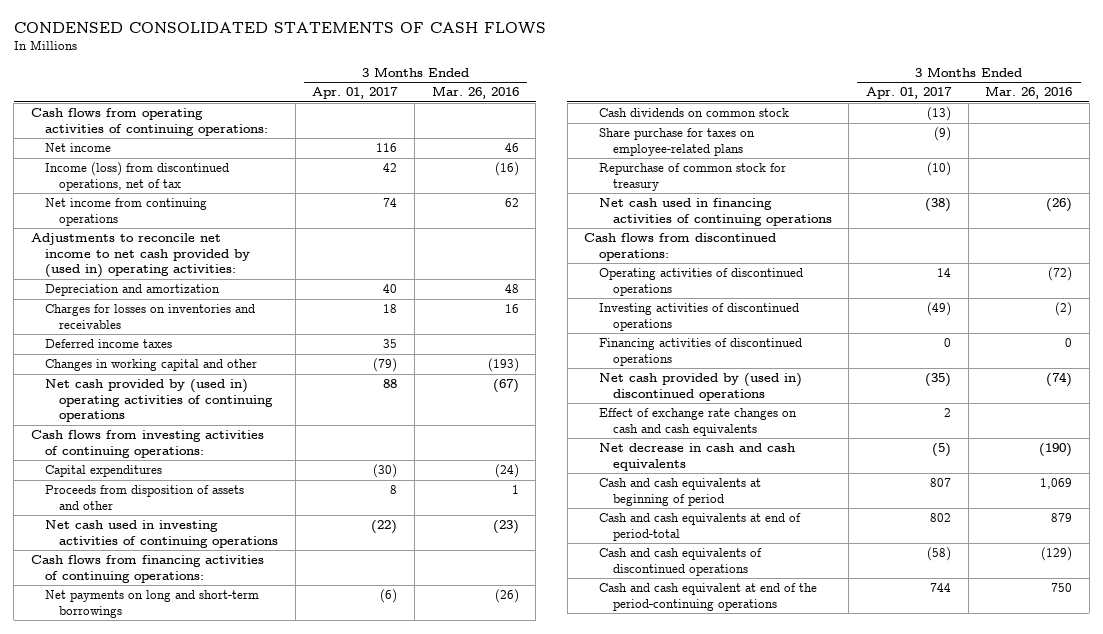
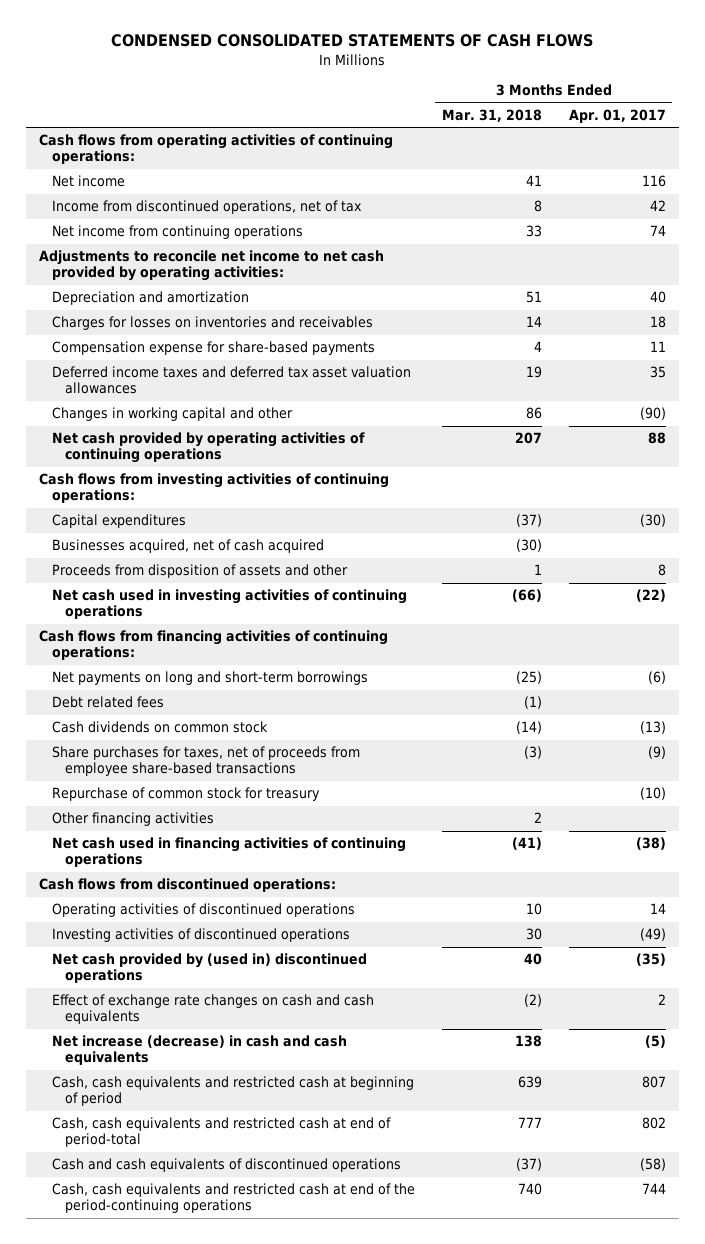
[431,86,519,100] Mar. 26, 2016 -> none
none -> [441,108,542,122] Mar. 31, 2018
[45,162,230,191] Income (loss) from discontinued operations, net of tax -> [52,200,363,215] Income from discontinued operations, net of tax
[30,233,251,279] Adjustments to reconcile net income to net cash provided by (used in) operating activities: -> [39,250,385,282] Adjustments to reconcile net income to net cash provided by operating activities:
[45,339,173,349] Deferred income taxes -> none
none -> [52,341,376,356] Compensation expense for share-based payments
none -> [52,366,412,395] Deferred income taxes and deferred tax asset valuation allowances
[373,358,398,373] (79) -> [639,407,666,421] (90)
[45,379,274,423] Net cash provided by (used in) operating activities of continuing operations -> [52,432,366,464] Net cash provided by operating activities of continuing operations
none -> [52,539,325,554] Businesses acquired, net of cash acquired
none -> [52,696,165,709] Debt related fees
[598,128,755,156] Share purchase for taxes on employee-related plans -> none
none -> [52,746,361,777] Share purchases for taxes, net of proceeds from employee share-based transactions
none -> [52,812,215,827] Other financing activities
[598,338,802,366] Financing activities of discontinued operations -> none
[598,443,795,471] Net decrease in cash and cash equivalents -> [52,1035,348,1066] Net increase (decrease) in cash and cash equivalents
[598,478,761,506] Cash and cash equivalents at beginning of period -> [52,1076,415,1107] Cash, cash equivalents and restricted cash at beginning of period
[598,513,801,541] Cash and cash equivalents at end of period-total -> [52,1117,392,1148] Cash, cash equivalents and restricted cash at end of period-total
[598,583,817,611] Cash and cash equivalent at end of the period-continuing operations -> [52,1183,416,1214] Cash, cash equivalents and restricted cash at end of the period-continuing operations

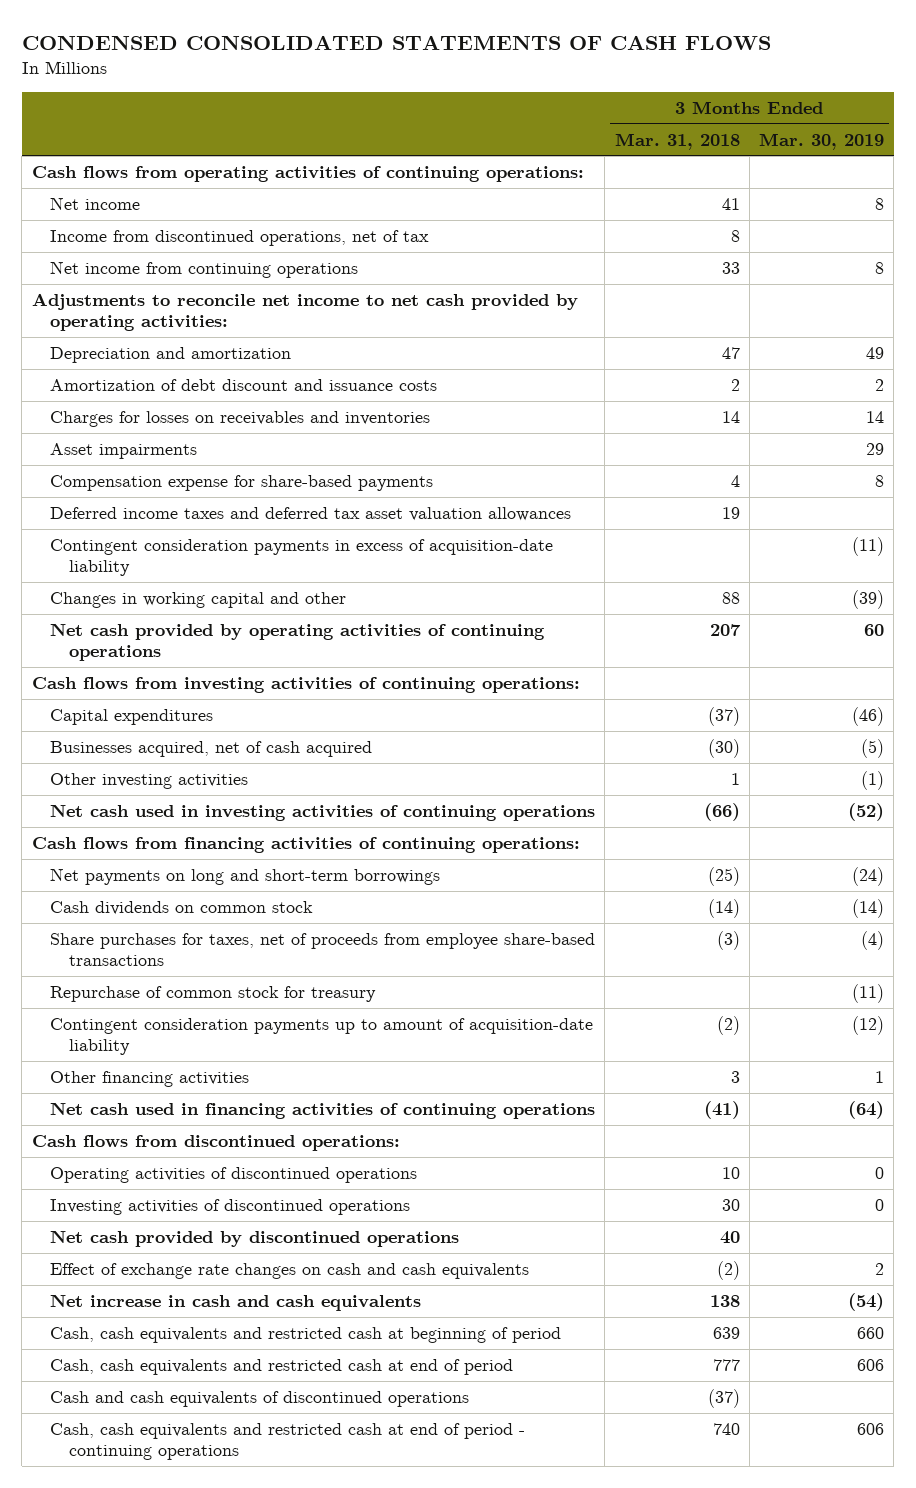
[568,108,666,123] Apr. 01, 2017 -> none
none -> [759,132,885,150] Mar. 30, 2019
[525,291,542,304] 51 -> [721,347,740,360] 47
none -> [50,379,438,392] Amortization of debt discount and issuance costs
[52,316,374,331] Charges for losses on inventories and receivables -> [50,411,431,428] Charges for losses on receivables and inventories
none -> [50,443,198,460] Asset impairments
none -> [50,539,554,576] Contingent consideration payments in excess of acquisition-date liability
[525,407,542,420] 86 -> [721,592,740,605] 88
[52,564,349,579] Proceeds from disposition of assets and other -> [50,773,249,790] Other investing activities
[52,696,165,709] Debt related fees -> none
none -> [50,1018,594,1055] Contingent consideration payments up to amount of acquisition-date liability
[533,812,542,824] 2 -> [730,1071,740,1084] 3
[52,953,368,984] Net cash provided by (used in) discontinued operations -> [50,1230,460,1248] Net cash provided by discontinued operations
[52,1035,348,1066] Net increase (decrease) in cash and cash equivalents -> [50,1294,422,1312] Net increase in cash and cash equivalents
[52,1117,392,1148] Cash, cash equivalents and restricted cash at end of period-total -> [50,1359,514,1376] Cash, cash equivalents and restricted cash at end of period
[52,1183,416,1214] Cash, cash equivalents and restricted cash at end of the period-continuing operations -> [50,1423,526,1460] Cash, cash equivalents and restricted cash at end of period - continuing operations

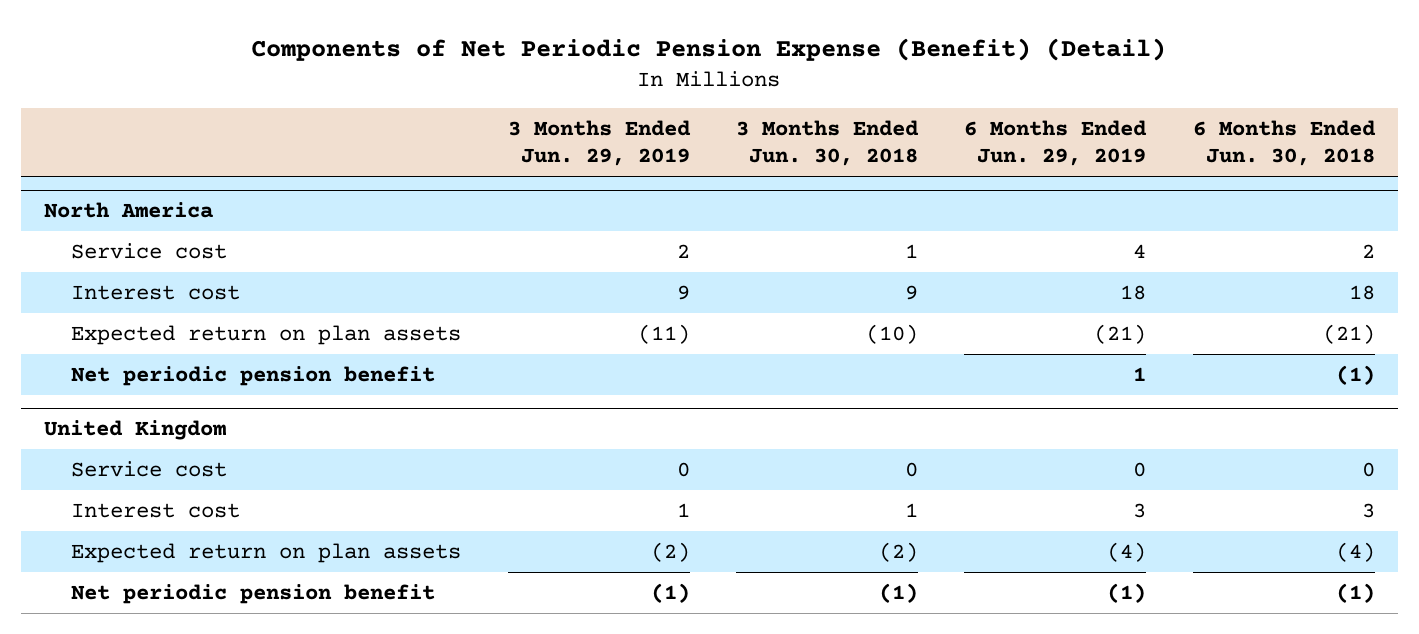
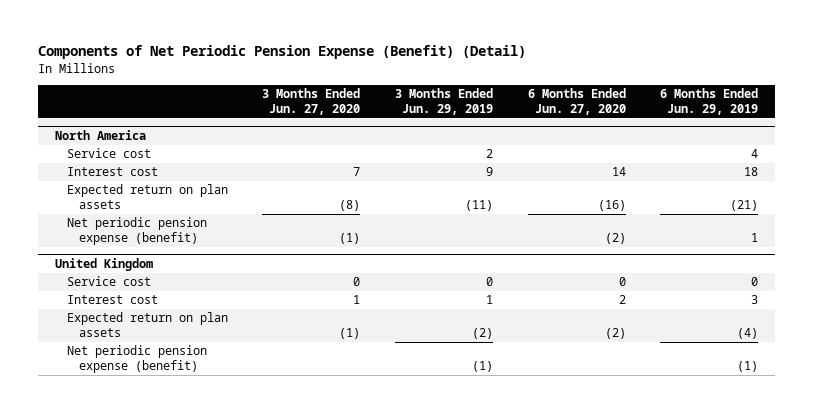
[735,119,919,167] 3 Months Ended Jun. 30, 2018 -> none
[1192,119,1376,167] 6 Months Ended Jun. 30, 2018 -> none
none -> [262,88,361,115] 3 Months Ended Jun. 27, 2020
none -> [527,88,626,115] 6 Months Ended Jun. 27, 2020
[71,365,436,386] Net periodic pension benefit -> [66,217,207,246] Net periodic pension expense (benefit)
[71,583,436,604] Net periodic pension benefit -> [66,345,207,374] Net periodic pension expense (benefit)

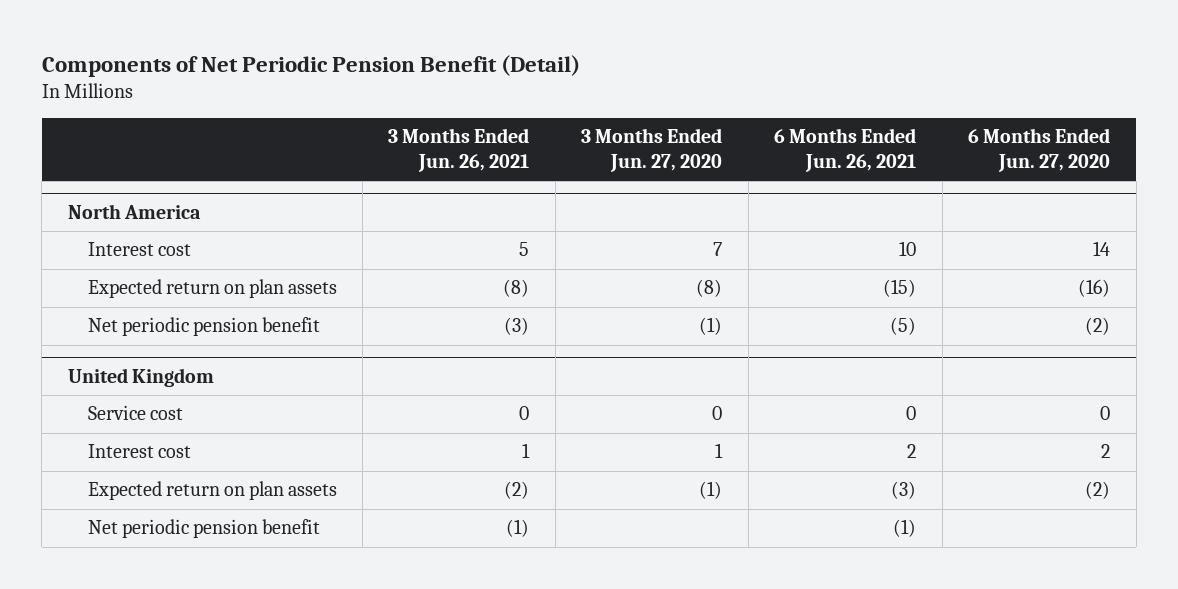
[37,45,526,60] Components of Net Periodic Pension Expense (Benefit) (Detail) -> [41,54,580,77] Components of Net Periodic Pension Benefit (Detail)
[395,88,494,115] 3 Months Ended Jun. 29, 2019 -> none
[660,88,759,115] 6 Months Ended Jun. 29, 2019 -> none
none -> [388,128,530,172] 3 Months Ended Jun. 26, 2021
none -> [774,128,917,172] 6 Months Ended Jun. 26, 2021
[66,148,151,159] Service cost -> none
[66,217,207,246] Net periodic pension expense (benefit) -> [87,317,320,337] Net periodic pension benefit
[66,345,207,374] Net periodic pension expense (benefit) -> [87,519,320,539] Net periodic pension benefit

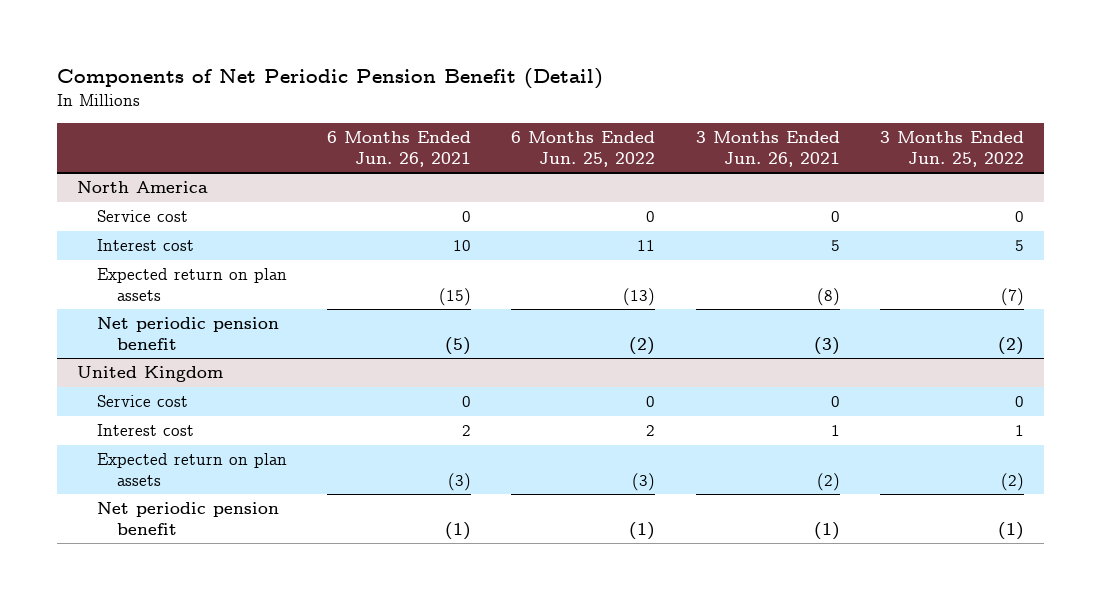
[581,128,723,172] 3 Months Ended Jun. 27, 2020 -> none
[968,128,1111,172] 6 Months Ended Jun. 27, 2020 -> none
none -> [511,131,656,167] 6 Months Ended Jun. 25, 2022
none -> [879,131,1024,167] 3 Months Ended Jun. 25, 2022
none -> [97,210,189,223] Service cost

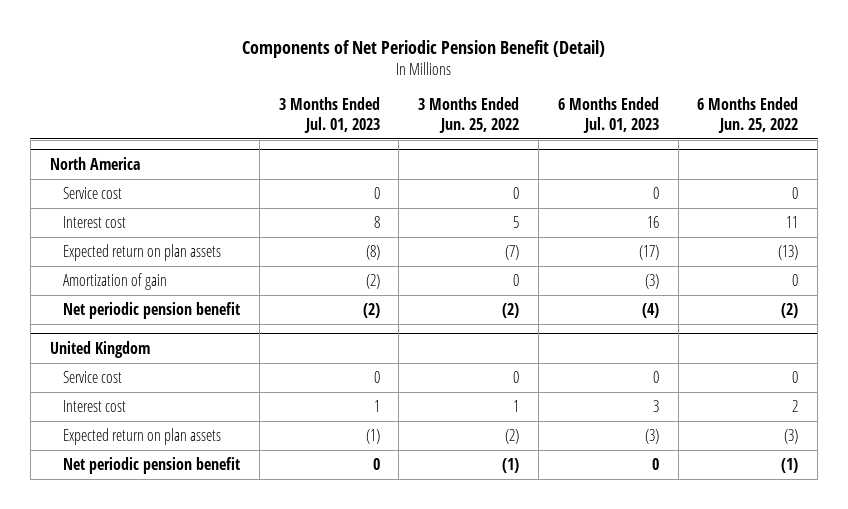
[327,131,472,167] 6 Months Ended Jun. 26, 2021 -> none
[695,131,840,167] 3 Months Ended Jun. 26, 2021 -> none
none -> [278,97,380,133] 3 Months Ended Jul. 01, 2023
none -> [557,97,659,133] 6 Months Ended Jul. 01, 2023
none -> [62,273,167,291] Amortization of gain

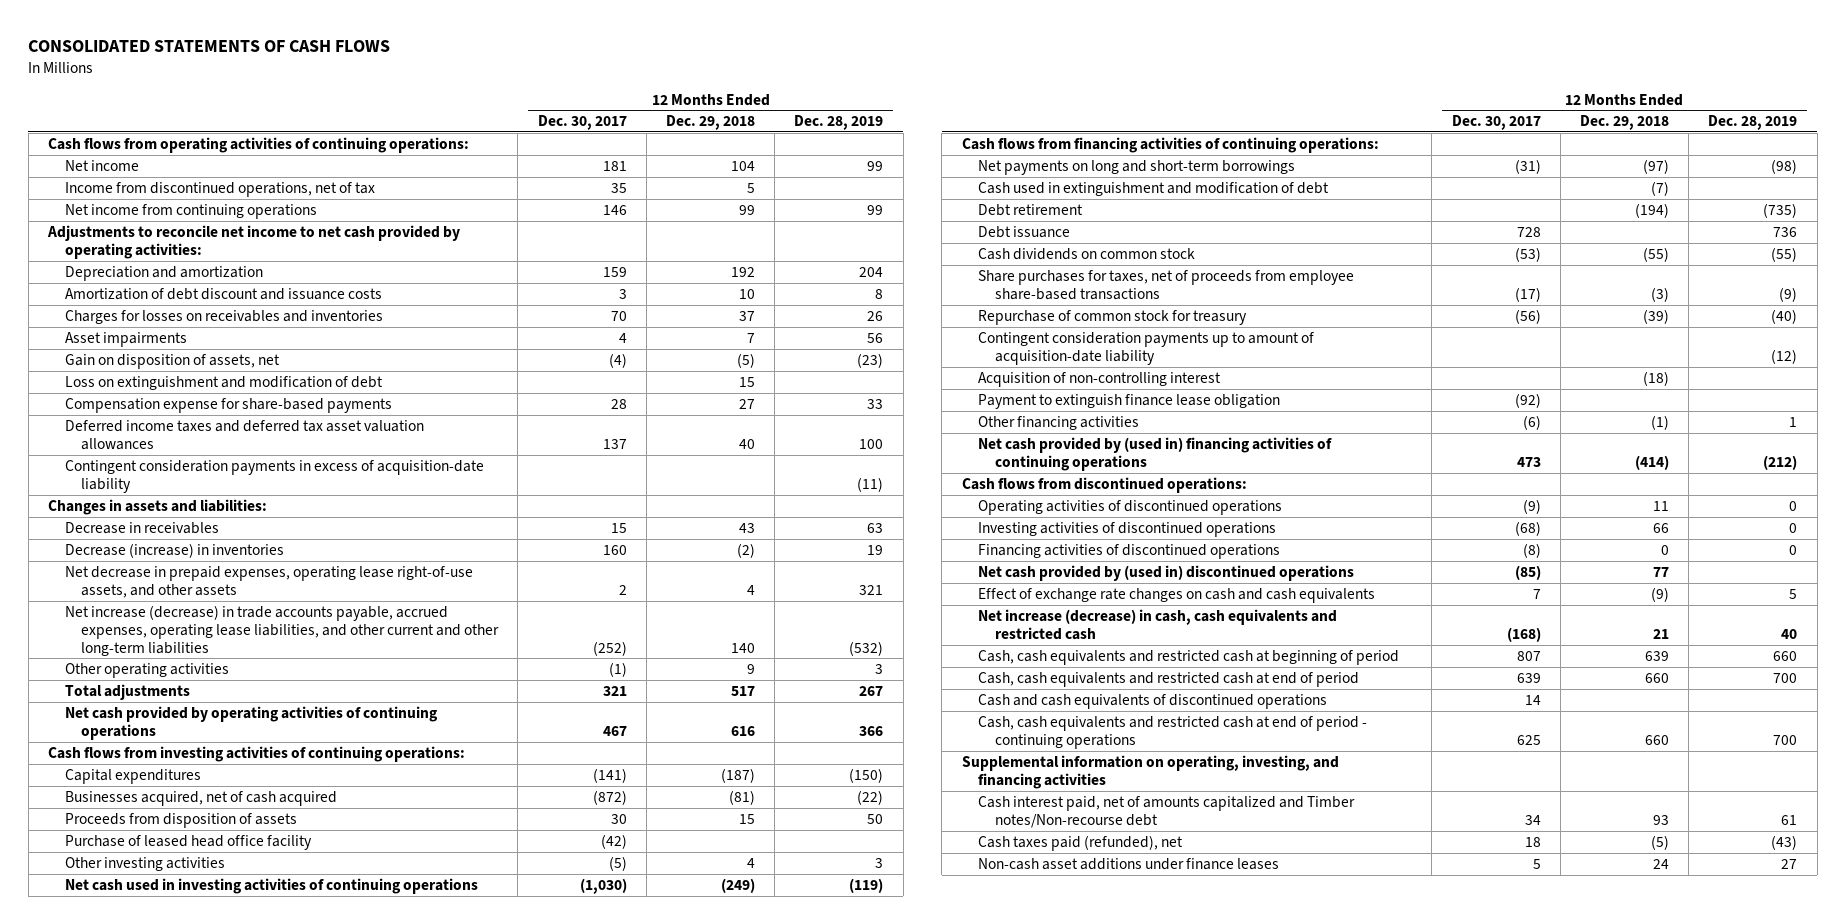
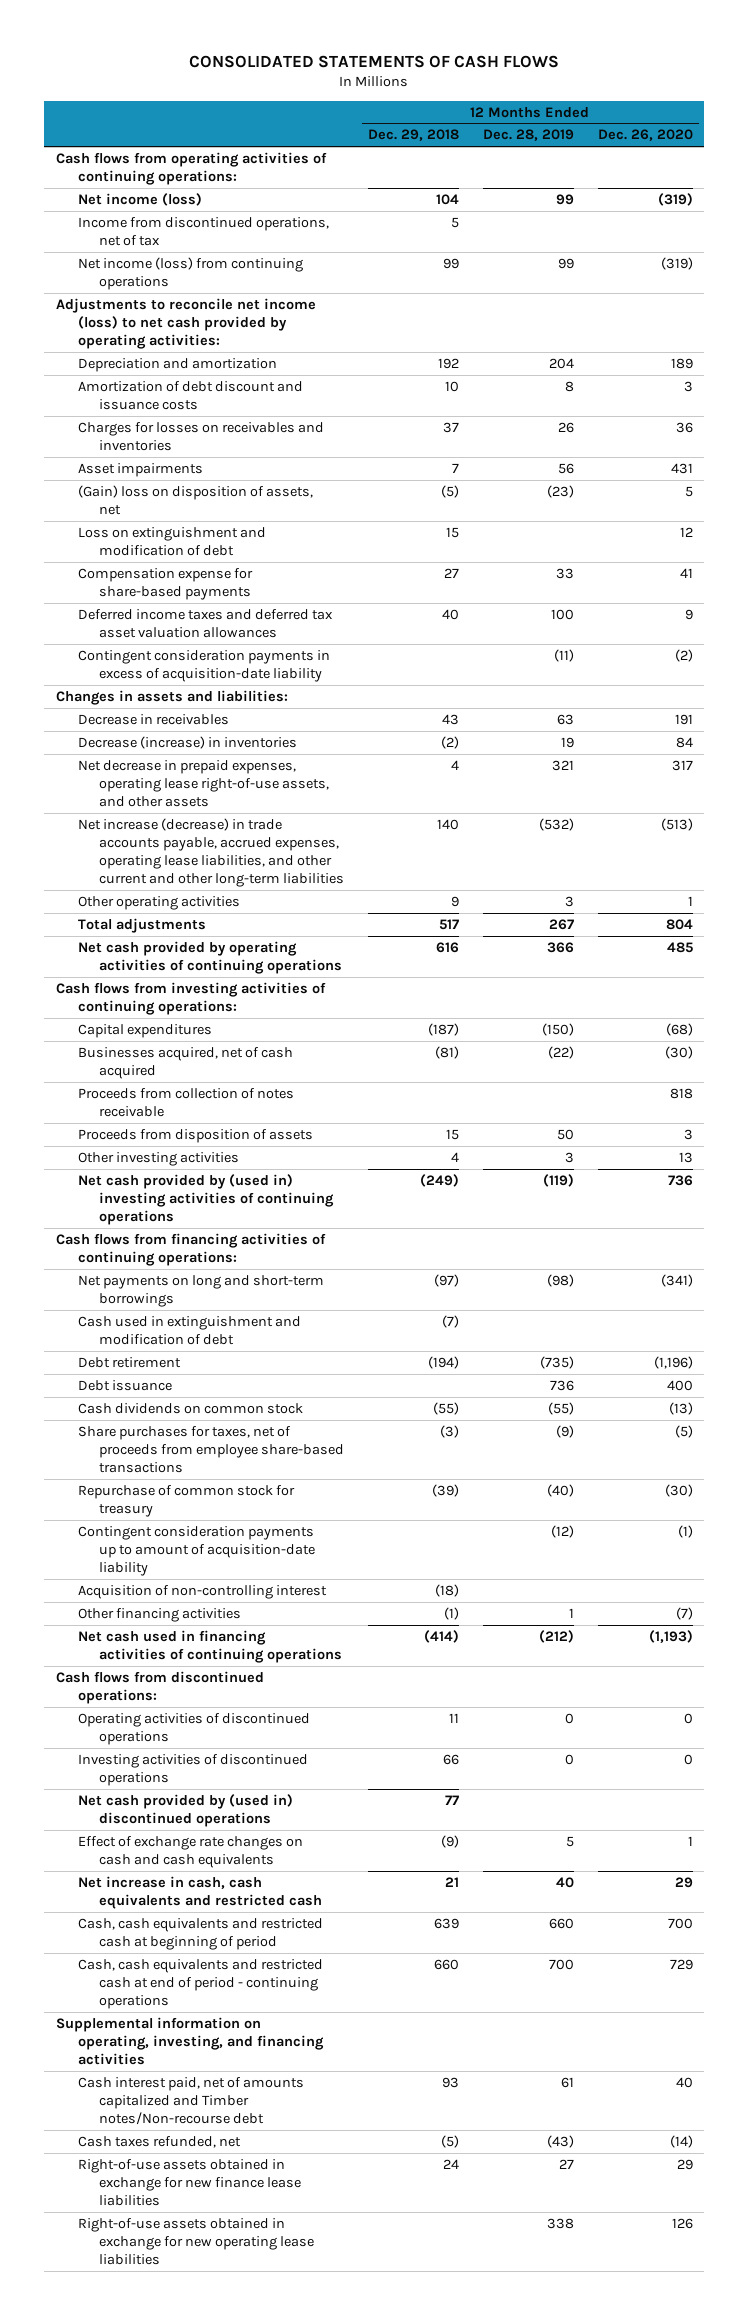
[537,115,627,131] Dec. 30, 2017 -> none
none -> [597,129,693,142] Dec. 26, 2020
[64,159,139,171] Net income -> [77,192,202,206] Net income (loss)
[64,203,317,219] Net income from continuing operations -> [77,256,303,290] Net income (loss) from continuing operations
[46,224,460,259] Adjustments to reconcile net income to net cash provided by operating activities: -> [55,297,316,349] Adjustments to reconcile net income (loss) to net cash provided by operating activities:
[64,353,280,369] Gain on disposition of assets, net -> [77,484,313,515] (Gain) loss on disposition of assets, net
none -> [77,1087,294,1117] Proceeds from collection of notes receivable
[64,834,312,850] Purchase of leased head office facility -> none
[64,877,478,894] Net cash used in investing activities of continuing operations -> [77,1173,335,1225] Net cash provided by (used in) investing activities of continuing operations
[978,393,1281,409] Payment to extinguish finance lease obligation -> none
[978,436,1333,471] Net cash provided by (used in) financing activities of continuing operations -> [77,1629,343,1663] Net cash used in financing activities of continuing operations
[978,543,1281,559] Financing activities of discontinued operations -> none
[978,608,1338,640] Net increase (decrease) in cash, cash equivalents and restricted cash -> [77,1875,323,1909] Net increase in cash, cash equivalents and restricted cash
[978,671,1360,687] Cash, cash equivalents and restricted cash at end of period -> none
[978,693,1328,709] Cash and cash equivalents of discontinued operations -> none
[978,834,1184,851] Cash taxes paid (refunded), net -> [77,2135,241,2148] Cash taxes refunded, net
[978,857,1280,870] Non-cash asset additions under finance leases -> [77,2158,302,2206] Right-of-use assets obtained in exchange for new finance lease liabilities
none -> [77,2217,315,2265] Right-of-use assets obtained in exchange for new operating lease liabilities

